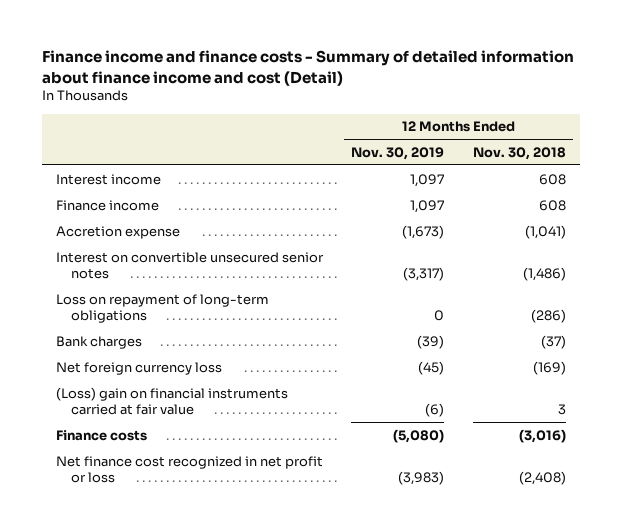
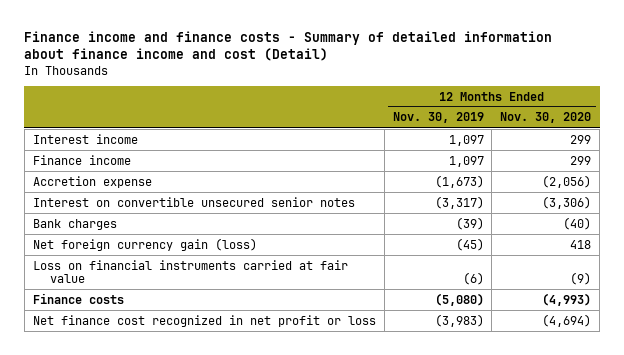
[472,146,566,160] Nov. 30, 2018 -> none
none -> [500,112,592,124] Nov. 30, 2020
[56,293,270,324] Loss on repayment of long-term obligations -> none
[56,361,223,375] Net foreign currency loss -> [32,237,257,251] Net foreign currency gain (loss)
[56,386,289,416] (Loss) gain on financial instruments carried at fair value -> [32,259,348,283] Loss on financial instruments carried at fair value

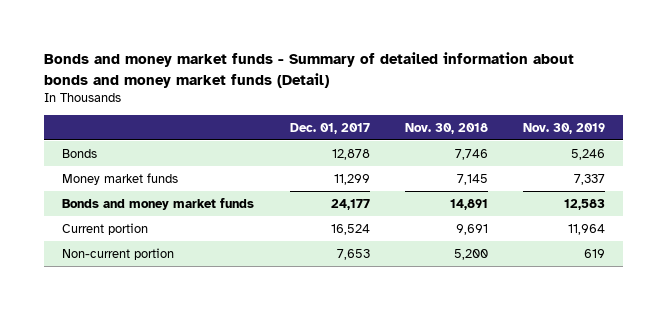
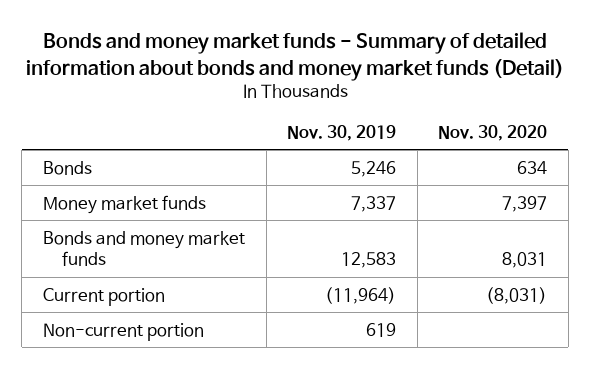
[289,122,370,134] Dec. 01, 2017 -> none
[405,122,489,134] Nov. 30, 2018 -> none
none -> [438,125,548,142] Nov. 30, 2020
[568,223,606,235] 11,964 -> [325,286,397,304] (11,964)

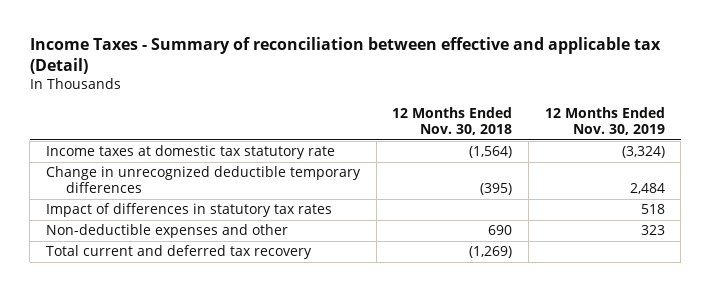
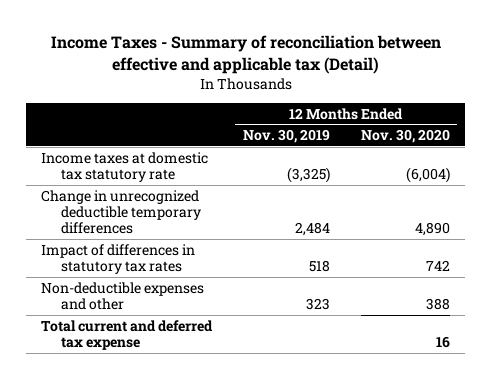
[392,106,513,136] 12 Months Ended Nov. 30, 2018 -> none
none -> [360,129,450,144] Nov. 30, 2020
[621,146,665,159] (3,324) -> [287,167,331,184] (3,325)
[45,245,312,260] Total current and deferred tax recovery -> [41,319,214,351] Total current and deferred tax expense

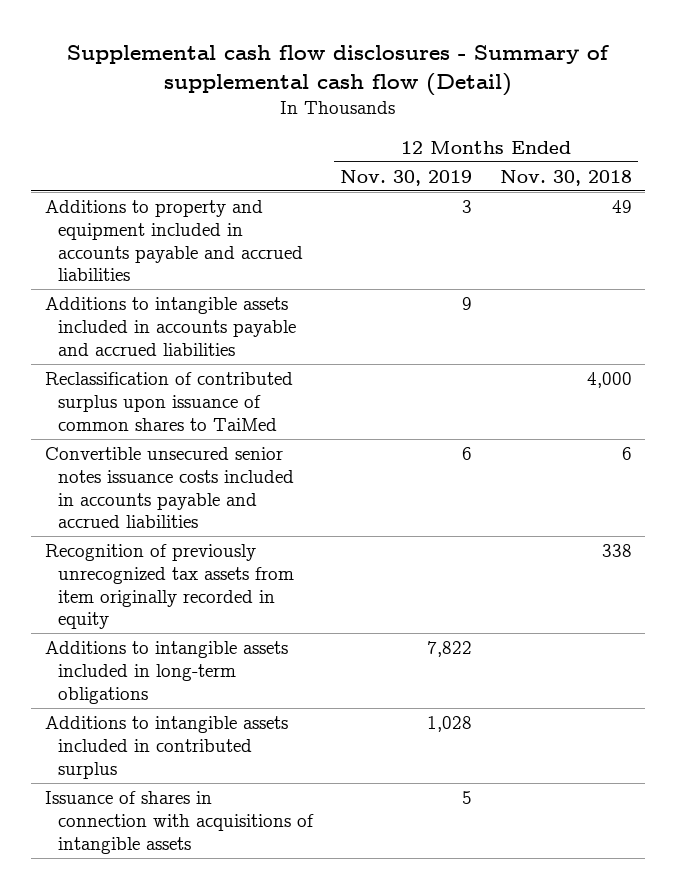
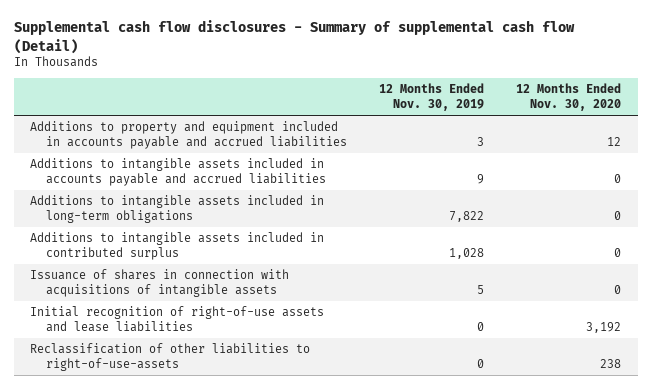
[499,169,632,186] Nov. 30, 2018 -> none
none -> [516,83,622,112] 12 Months Ended Nov. 30, 2020
[44,371,293,431] Reclassification of contributed surplus upon issuance of common shares to TaiMed -> none
[44,446,295,529] Convertible unsecured senior notes issuance costs included in accounts payable and accrued liabilities -> none
[44,543,295,630] Recognition of previously unrecognized tax assets from item originally recorded in equity -> none
none -> [30,306,325,333] Initial recognition of right-of-use assets and lease liabilities
none -> [30,343,311,372] Reclassification of other liabilities to right-of-use-assets

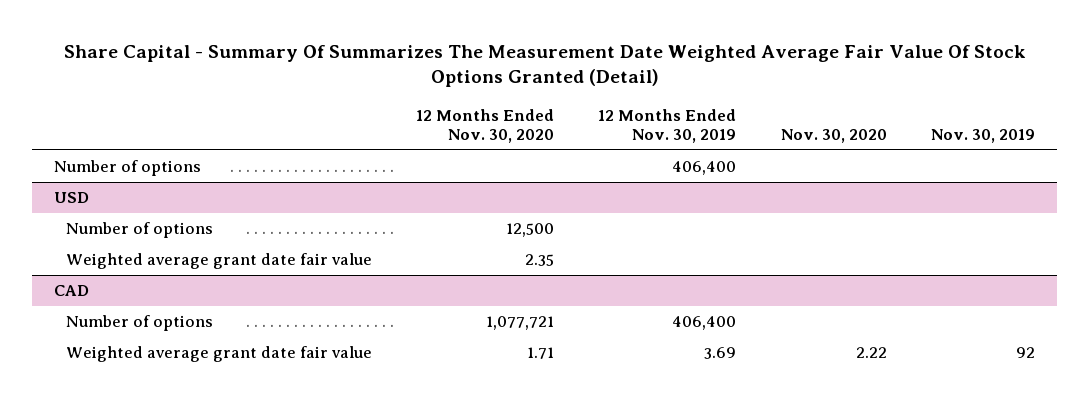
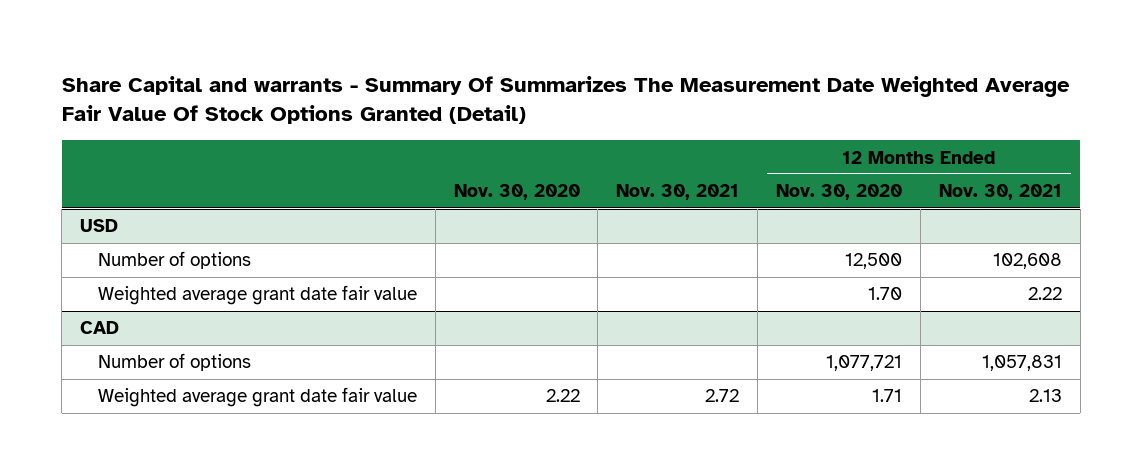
[63,44,1026,88] Share Capital - Summary Of Summarizes The Measurement Date Weighted Average Fair Value Of Stock Options Granted (Detail) -> [61,75,1070,125] Share Capital and warrants - Summary Of Summarizes The Measurement Date Weighted Average Fair Value Of Stock Options Granted (Detail)
[598,109,737,144] 12 Months Ended Nov. 30, 2019 -> none
[930,129,1035,144] Nov. 30, 2019 -> none
none -> [616,184,740,201] Nov. 30, 2021
none -> [938,184,1062,201] Nov. 30, 2021
[54,160,202,177] Number of options -> none
[525,254,555,267] 2.35 -> [868,287,903,301] 1.70

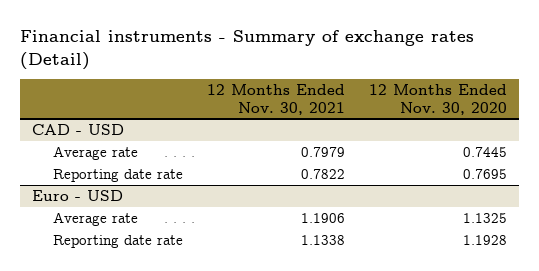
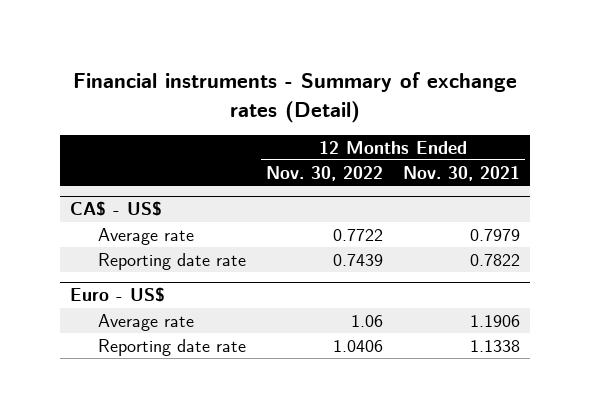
[368,83,507,115] 12 Months Ended Nov. 30, 2020 -> none
none -> [265,165,383,181] Nov. 30, 2022
[32,123,125,135] CAD - USD -> [70,201,163,217] CA$ - US$
[32,189,124,201] Euro - USD -> [70,287,166,303] Euro - US$

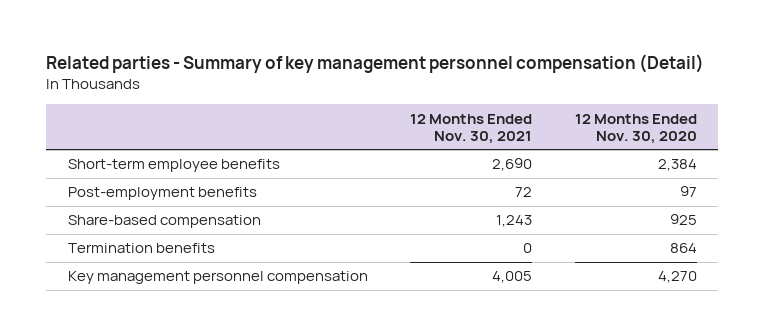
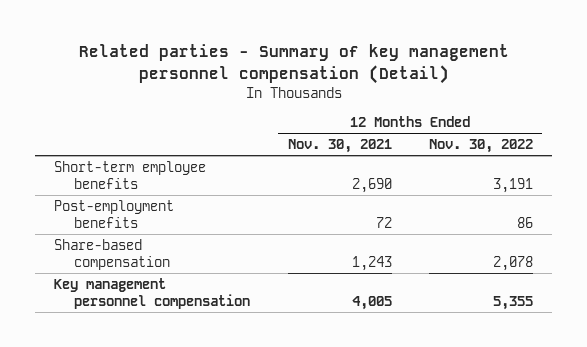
[574,113,697,144] 12 Months Ended Nov. 30, 2020 -> none
none -> [428,139,533,154] Nov. 30, 2022
[67,243,215,254] Termination benefits -> none

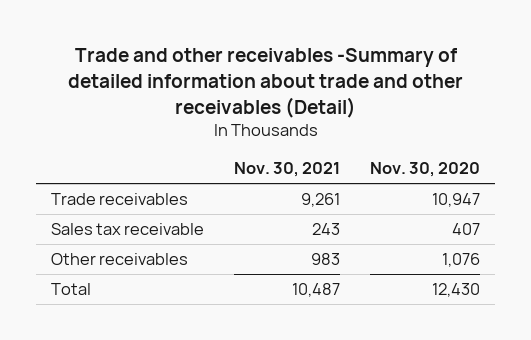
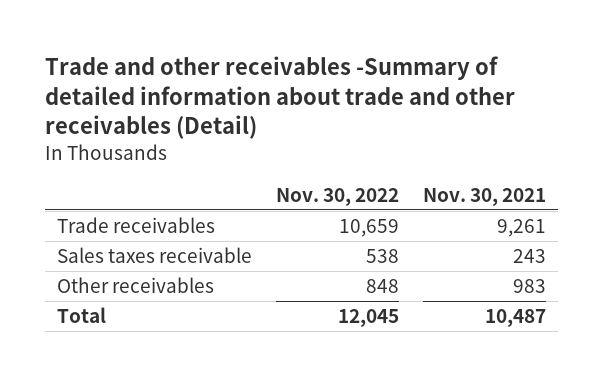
[369,162,480,178] Nov. 30, 2020 -> none
none -> [275,187,399,206] Nov. 30, 2022
[51,223,205,236] Sales tax receivable -> [56,247,252,264] Sales taxes receivable

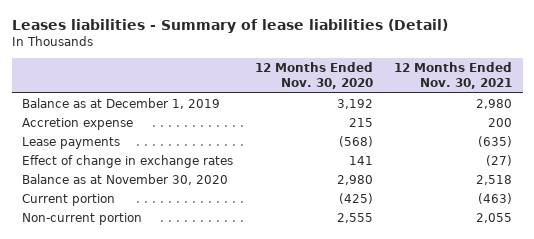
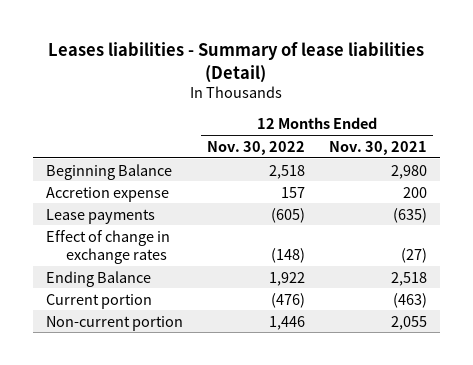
[254,62,373,90] 12 Months Ended Nov. 30, 2020 -> none
none -> [206,140,305,155] Nov. 30, 2022
[22,98,221,110] Balance as at December 1, 2019 -> [45,163,172,180] Beginning Balance
[22,174,229,186] Balance as at November 30, 2020 -> [45,270,151,287] Ending Balance

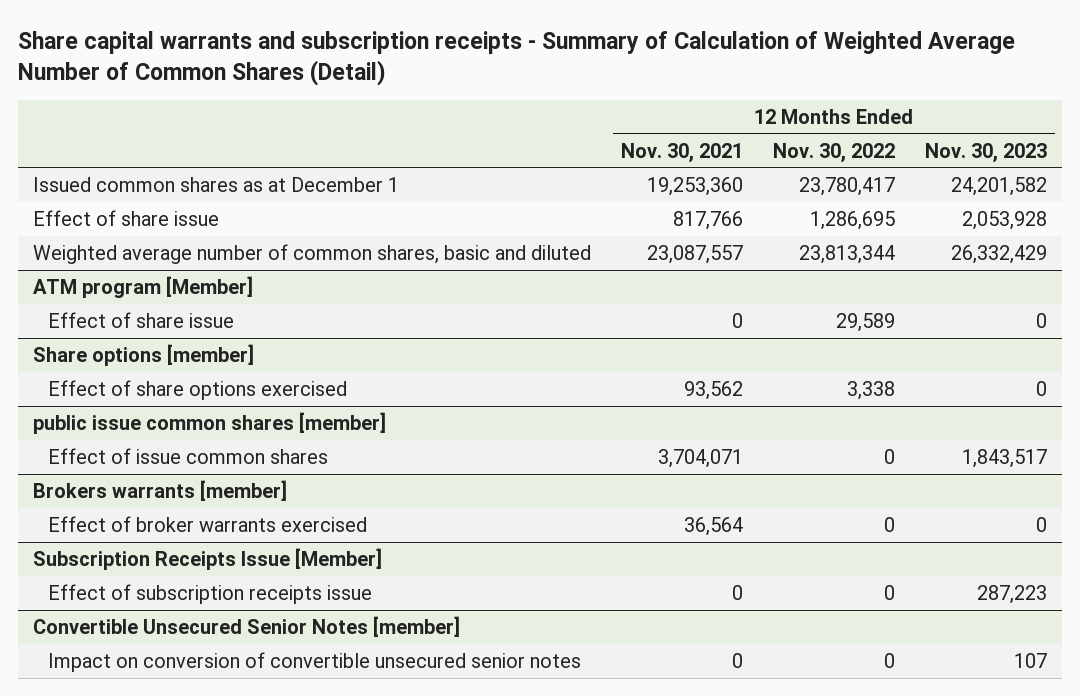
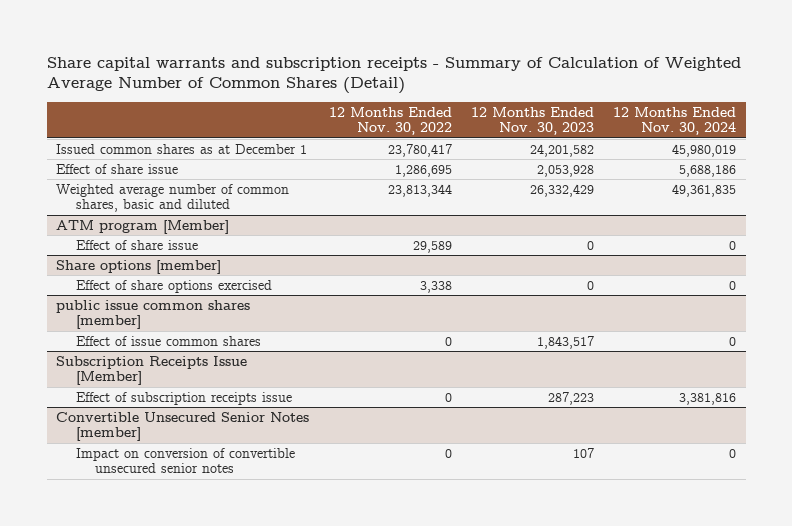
[620,142,743,163] Nov. 30, 2021 -> none
none -> [613,106,737,136] 12 Months Ended Nov. 30, 2024
[32,480,287,502] Brokers warrants [member] -> none
[47,516,367,533] Effect of broker warrants exercised -> none

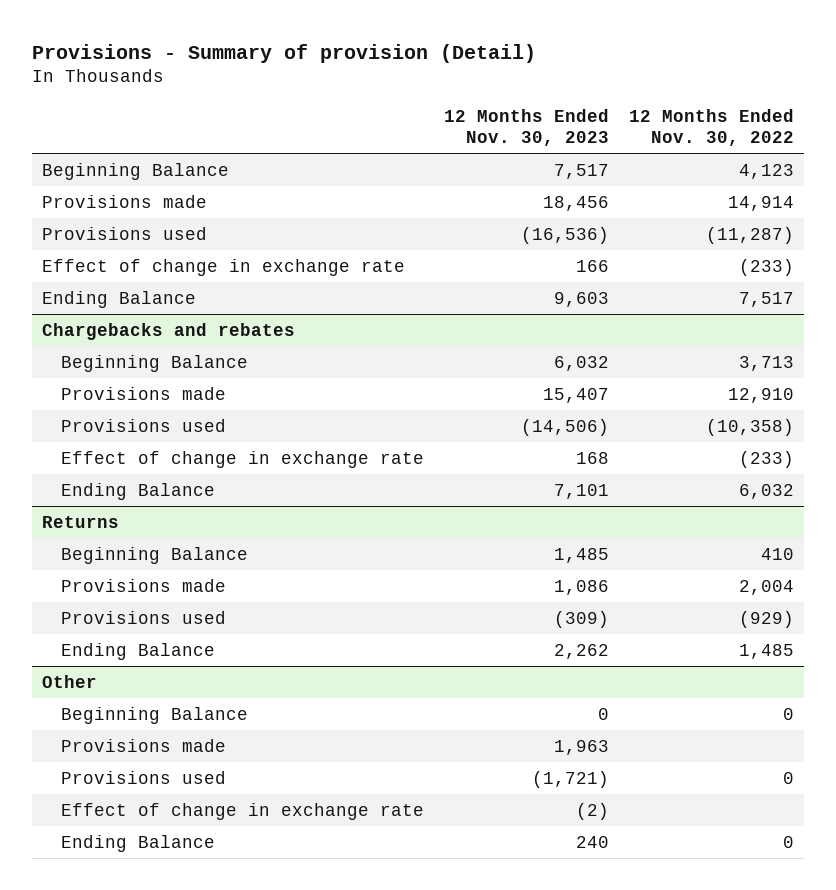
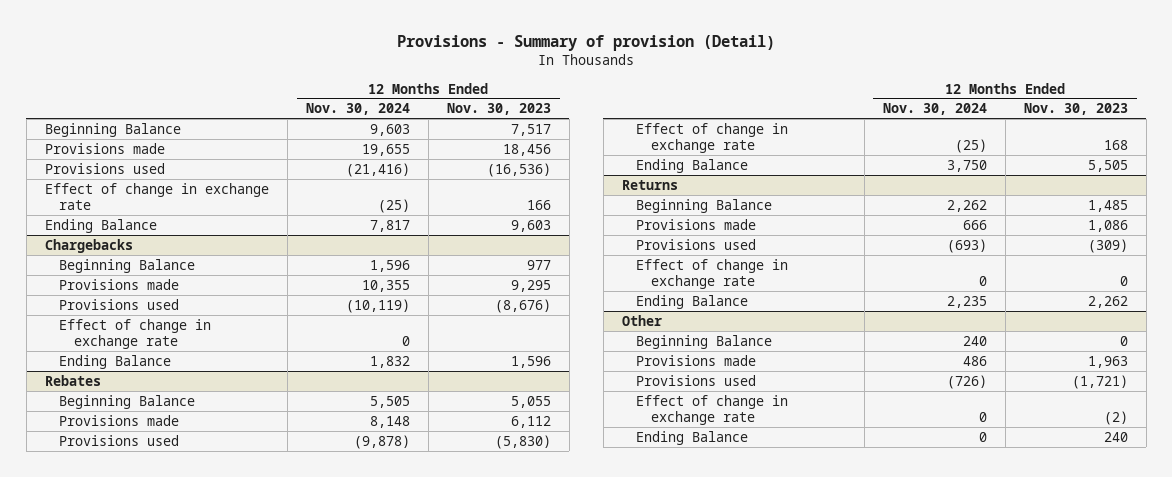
[629,108,795,146] 12 Months Ended Nov. 30, 2022 -> none
none -> [305,103,410,116] Nov. 30, 2024
[42,322,296,340] Chargebacks and rebates -> none
none -> [44,238,133,253] Chargebacks
[553,355,609,371] 6,032 -> [526,259,551,270] 977
[542,387,609,403] 15,407 -> [510,279,551,292] 9,295
[520,418,609,436] (14,506) -> [494,298,551,313] (8,676)
none -> [59,318,212,349] Effect of change in exchange rate
none -> [59,354,172,369] Ending Balance
none -> [44,374,101,386] Rebates
none -> [59,394,196,409] Beginning Balance
none -> [59,414,180,426] Provisions made
none -> [59,434,180,446] Provisions used
[553,483,609,499] 7,101 -> [1087,159,1128,172] 5,505
none -> [636,258,789,289] Effect of change in exchange rate

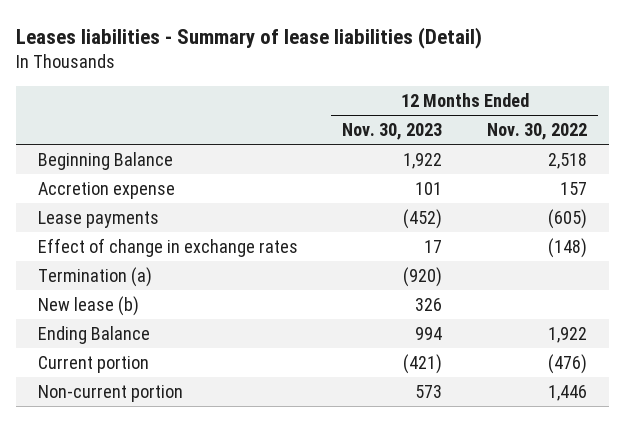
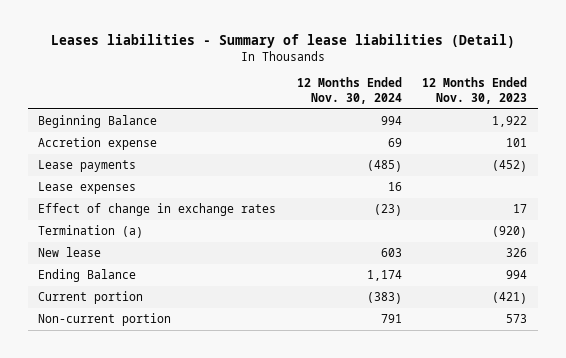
[486,123,587,141] Nov. 30, 2022 -> none
none -> [296,77,402,104] 12 Months Ended Nov. 30, 2024
none -> [38,182,137,195] Lease expenses
[38,295,140,316] New lease (b) -> [38,247,102,258] New lease

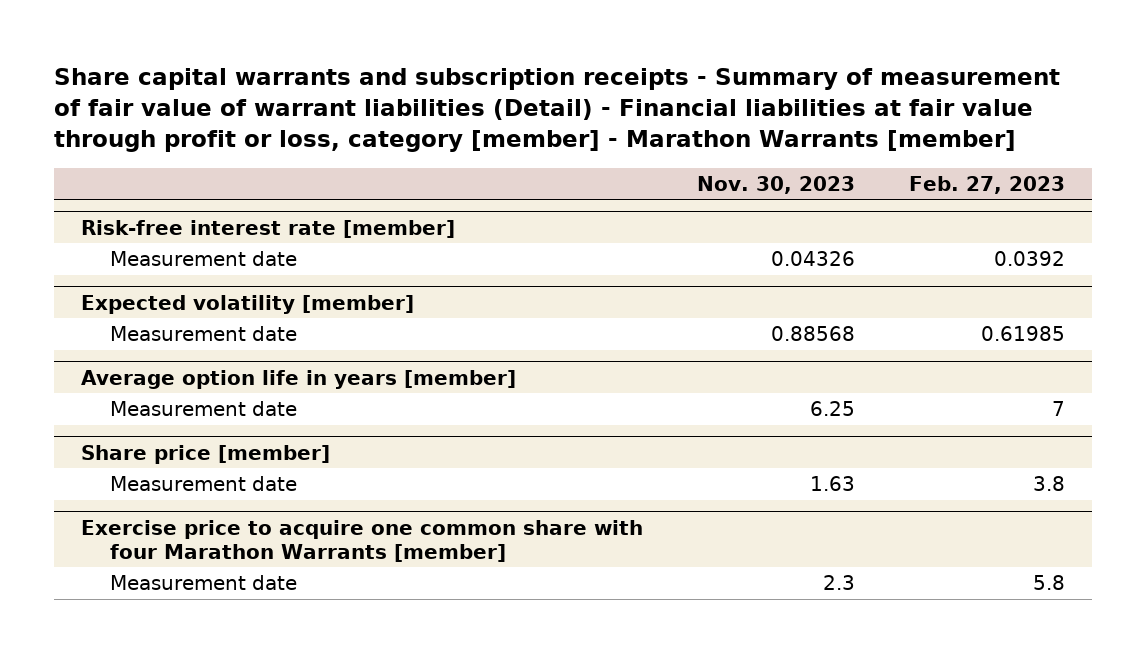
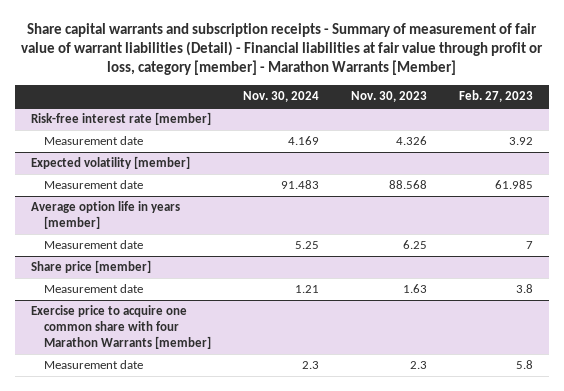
[53,67,1060,153] Share capital warrants and subscription receipts - Summary of measurement of fair value of warrant liabilities (Detail) - Financial liabilities at fair value through profit or loss, category [member] - Marathon Warrants [member] -> [20,22,543,76] Share capital warrants and subscription receipts - Summary of measurement of fair value of warrant liabilities (Detail) - Financial liabilities at fair value through profit or loss, category [member] - Marathon Warrants [Member]
none -> [243,91,320,103] Nov. 30, 2024
[770,251,855,267] 0.04326 -> [396,136,428,146] 4.326
[993,251,1065,267] 0.0392 -> [509,137,534,146] 3.92
[770,326,855,342] 0.88568 -> [389,180,428,190] 88.568
[980,326,1065,342] 0.61985 -> [495,180,534,190] 61.985

